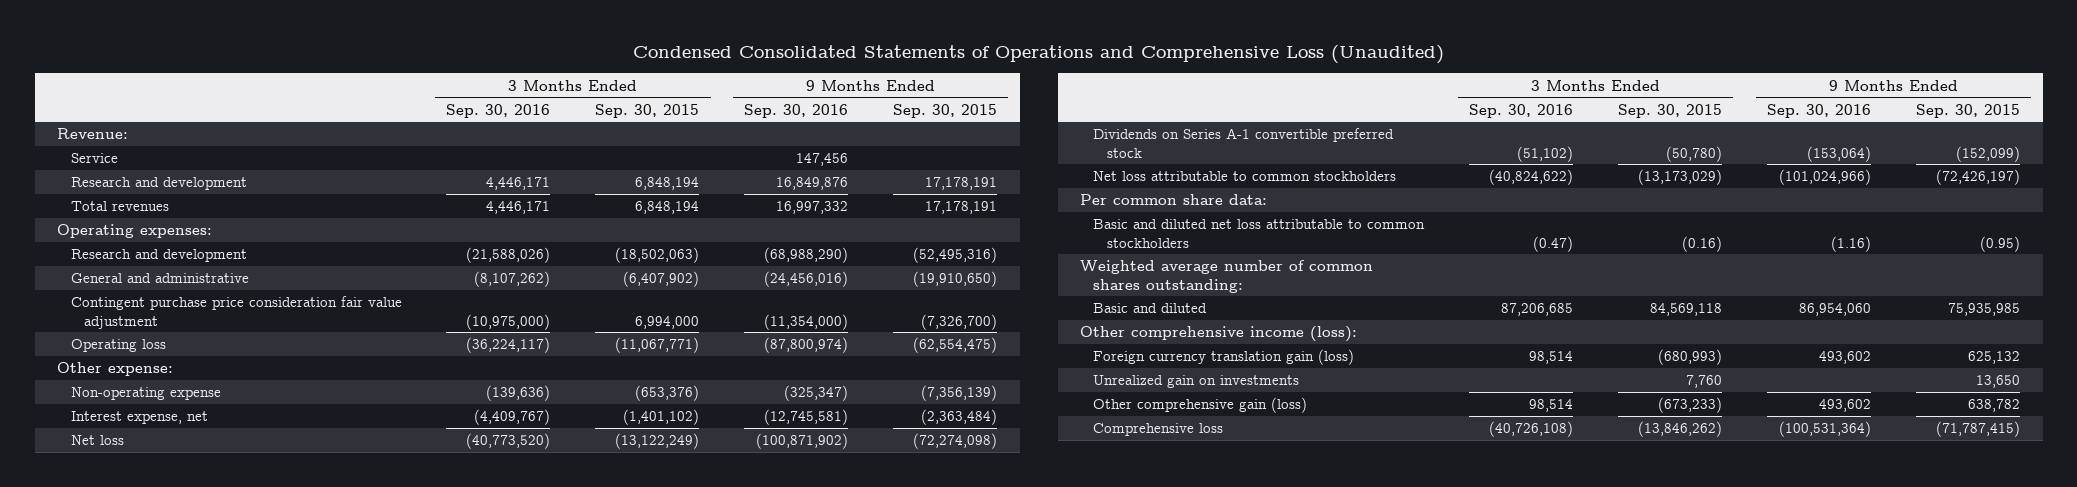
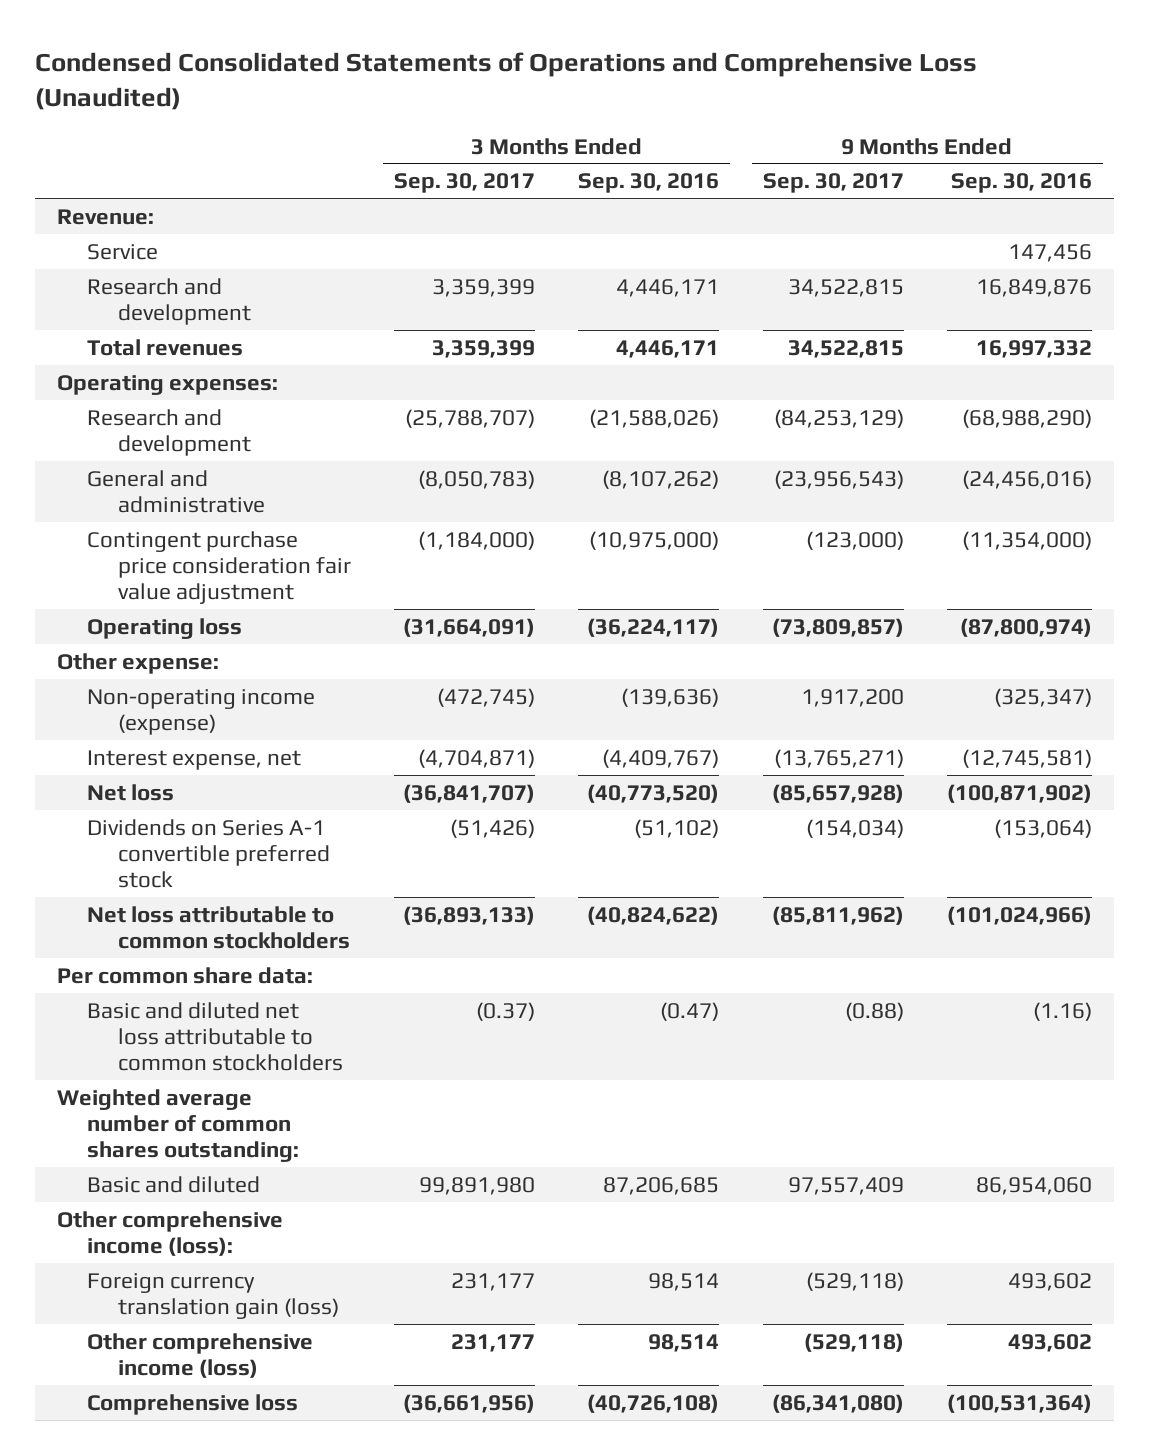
[595,103,700,118] Sep. 30, 2015 -> none
[893,103,998,118] Sep. 30, 2015 -> none
none -> [394,173,536,194] Sep. 30, 2017
none -> [762,173,904,194] Sep. 30, 2017
[70,387,221,401] Non-operating expense -> [87,688,316,736] Non-operating income (expense)
[1093,375,1300,389] Unrealized gain on investments -> none
[1093,397,1308,414] Other comprehensive gain (loss) -> [87,1332,314,1379] Other comprehensive income (loss)

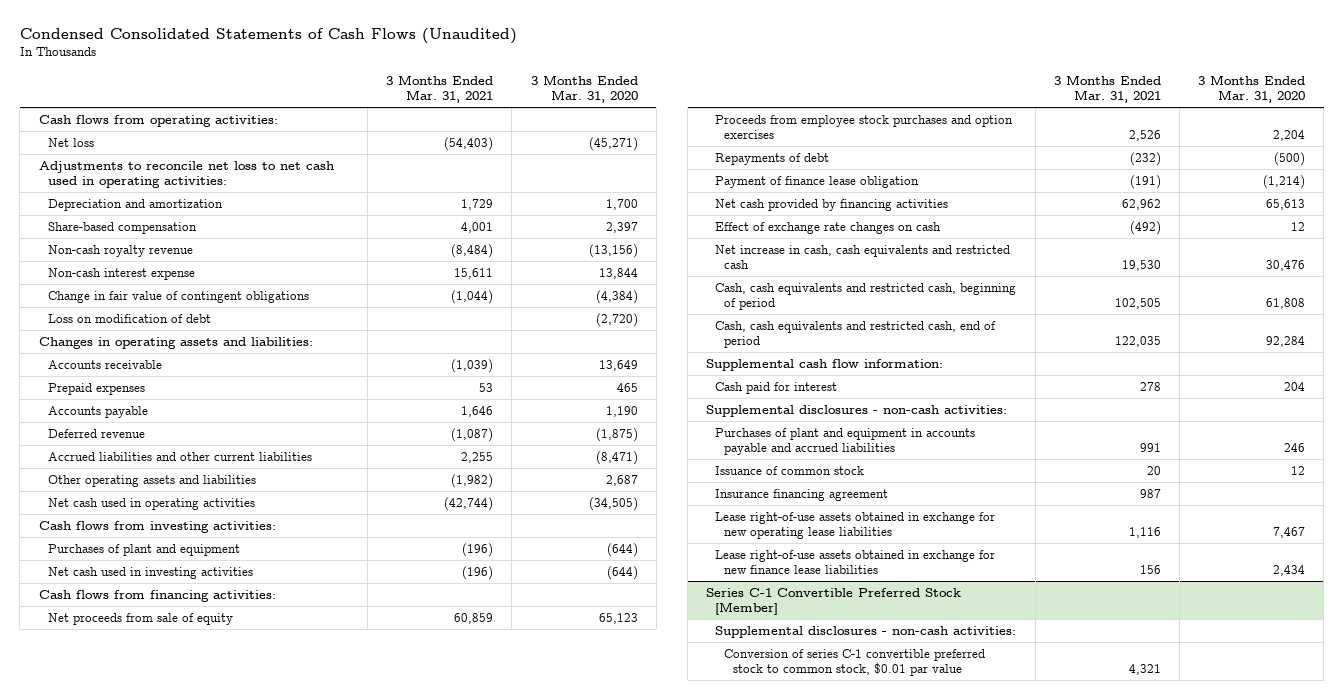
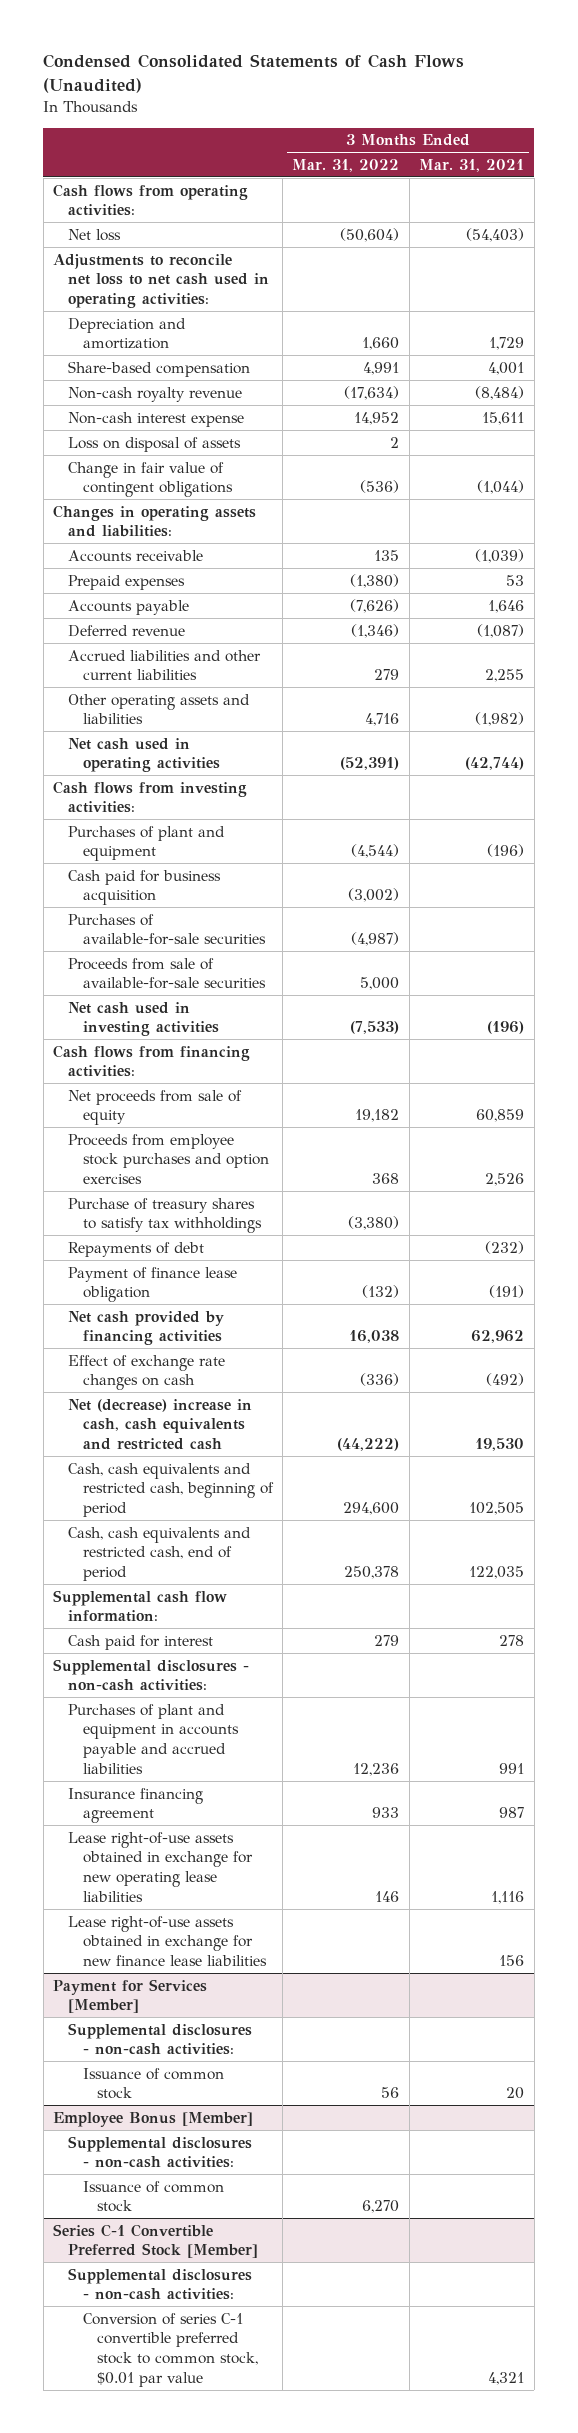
[530,74,638,103] 3 Months Ended Mar. 31, 2020 -> none
none -> [292,158,400,172] Mar. 31, 2022
none -> [67,436,241,452] Loss on disposal of assets
[47,313,211,323] Loss on modification of debt -> none
none -> [67,869,221,906] Cash paid for business acquisition
none -> [67,913,266,946] Purchases of available-for-sale securities
none -> [67,957,266,990] Proceeds from sale of available-for-sale securities
none -> [67,1197,262,1234] Purchase of treasury shares to satisfy tax withholdings
[715,244,1011,269] Net increase in cash, cash equivalents and restricted cash -> [67,1398,252,1451] Net (decrease) increase in cash, cash equivalents and restricted cash
[715,465,865,475] Issuance of common stock -> none
none -> [53,1978,208,2014] Payment for Services [Member]
none -> [67,2022,252,2056] Supplemental disclosures - non-cash activities:
none -> [82,2067,224,2100] Issuance of common stock
none -> [53,2111,254,2127] Employee Bonus [Member]
none -> [67,2135,252,2169] Supplemental disclosures - non-cash activities:
none -> [82,2180,224,2213] Issuance of common stock

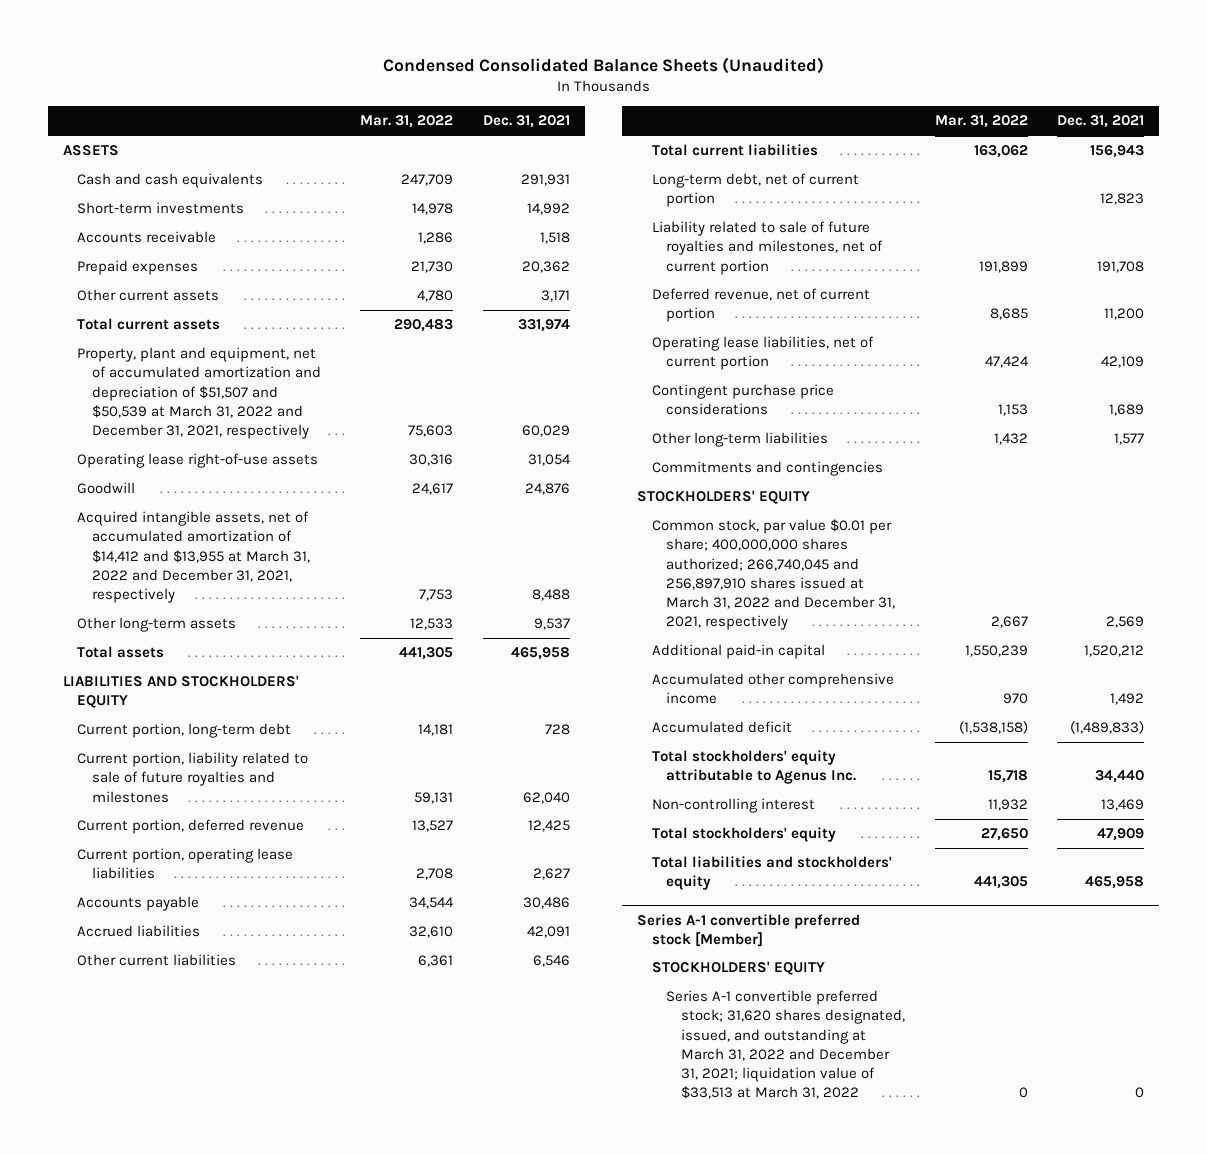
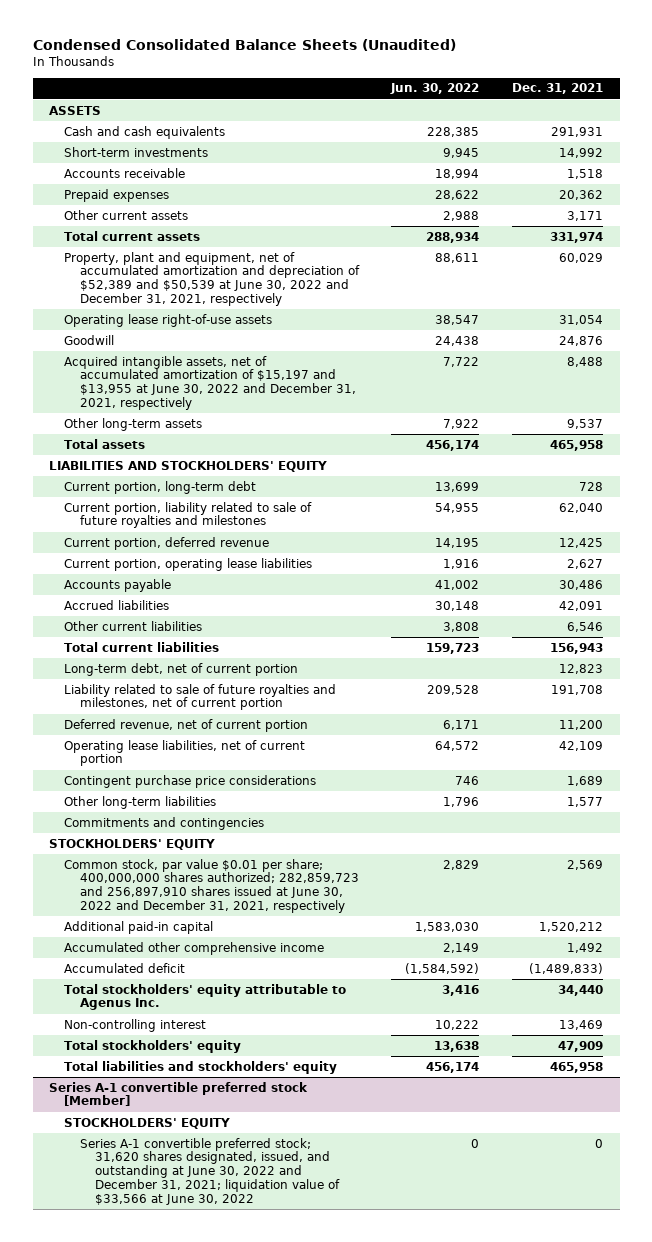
[360,115,454,129] Mar. 31, 2022 -> none
none -> [390,83,480,95] Jun. 30, 2022
[77,347,321,439] Property, plant and equipment, net of accumulated amortization and depreciation of $51,507 and $50,539 at March 31, 2022 and December 31, 2021, respectively -> [64,251,360,306] Property, plant and equipment, net of accumulated amortization and depreciation of $52,389 and $50,539 at June 30, 2022 and December 31, 2021, respectively
[77,511,310,603] Acquired intangible assets, net of accumulated amortization of $14,412 and $13,955 at March 31, 2022 and December 31, 2021, respectively -> [64,355,356,410] Acquired intangible assets, net of accumulated amortization of $15,197 and $13,955 at June 30, 2022 and December 31, 2021, respectively
[651,519,896,631] Common stock, par value $0.01 per share; 400,000,000 shares authorized; 266,740,045 and 256,897,910 shares issued at March 31, 2022 and December 31, 2021, respectively -> [64,858,359,913] Common stock, par value $0.01 per share; 400,000,000 shares authorized; 282,859,723 and 256,897,910 shares issued at June 30, 2022 and December 31, 2021, respectively
[666,990,905,1100] Series A-1 convertible preferred stock; 31,620 shares designated, issued, and outstanding at March 31, 2022 and December 31, 2021; liquidation value of $33,513 at March 31, 2022 -> [79,1137,340,1205] Series A-1 convertible preferred stock; 31,620 shares designated, issued, and outstanding at June 30, 2022 and December 31, 2021; liquidation value of $33,566 at June 30, 2022

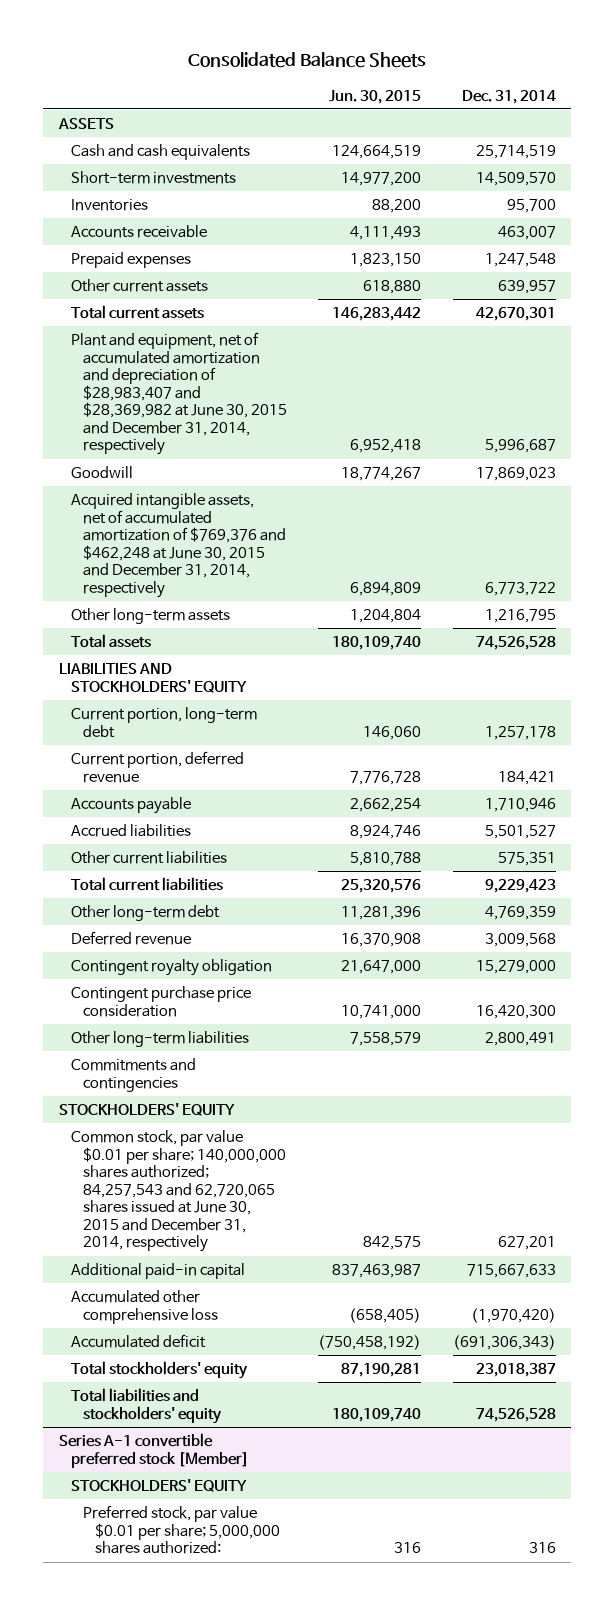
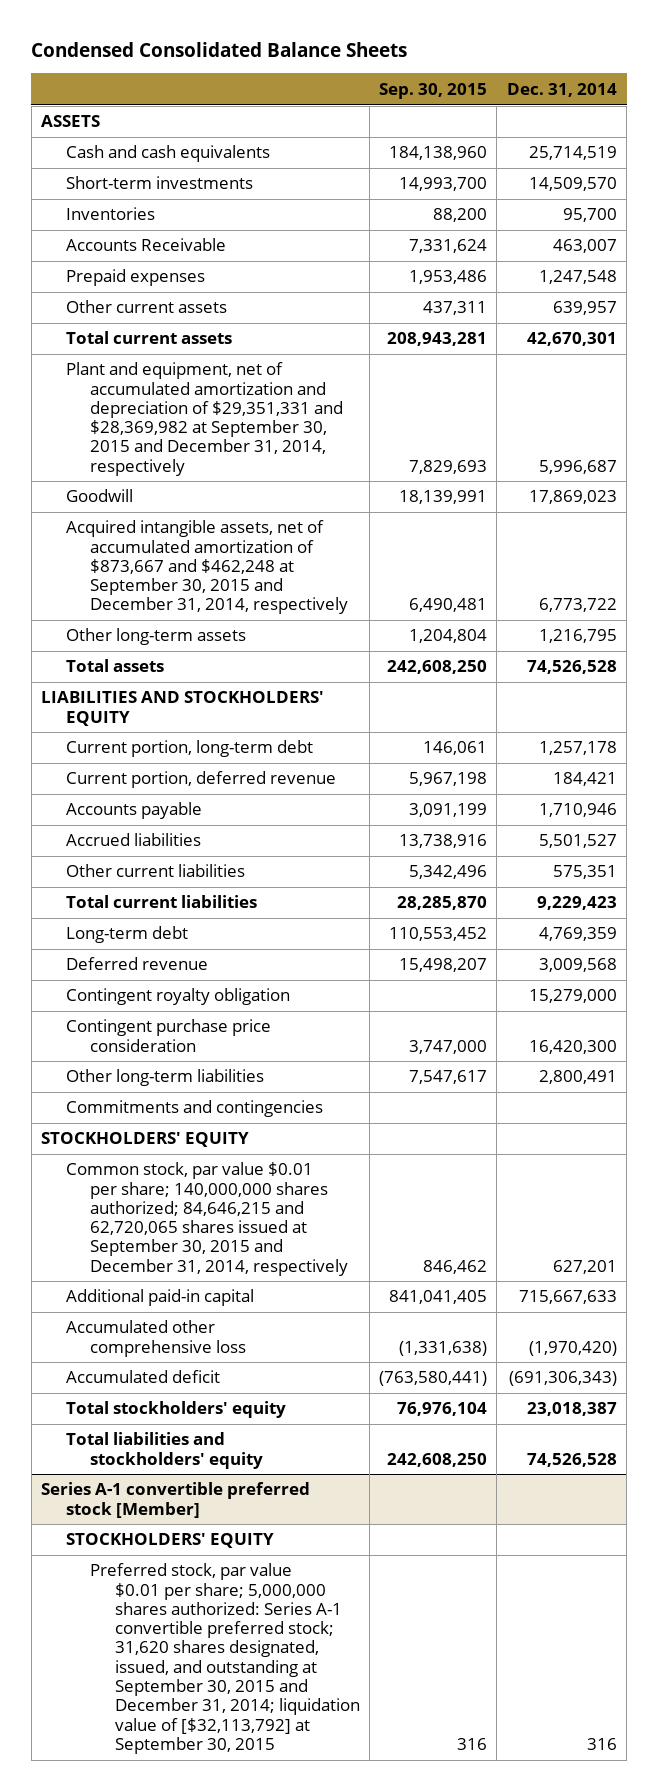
[188,52,427,69] Consolidated Balance Sheets -> [31,41,408,57] Condensed Consolidated Balance Sheets
[329,89,422,104] Jun. 30, 2015 -> none
none -> [379,82,488,99] Sep. 30, 2015
[70,225,207,239] Accounts receivable -> [65,238,226,252] Accounts Receivable
[70,332,287,456] Plant and equipment, net of accumulated amortization and depreciation of $28,983,407 and $28,369,982 at June 30, 2015 and December 31, 2014, respectively -> [65,362,344,476] Plant and equipment, net of accumulated amortization and depreciation of $29,351,331 and $28,369,982 at September 30, 2015 and December 31, 2014, respectively
[70,493,286,598] Acquired intangible assets, net of accumulated amortization of $769,376 and $462,248 at June 30, 2015 and December 31, 2014, respectively -> [65,520,349,615] Acquired intangible assets, net of accumulated amortization of $873,667 and $462,248 at September 30, 2015 and December 31, 2014, respectively
[70,905,220,922] Other long-term debt -> [65,926,188,944] Long-term debt
[70,1130,286,1253] Common stock, par value $0.01 per share; 140,000,000 shares authorized; 84,257,543 and 62,720,065 shares issued at June 30, 2015 and December 31, 2014, respectively -> [65,1162,349,1276] Common stock, par value $0.01 per share; 140,000,000 shares authorized; 84,646,215 and 62,720,065 shares issued at September 30, 2015 and December 31, 2014, respectively
[82,1505,280,1555] Preferred stock, par value $0.01 per share; 5,000,000 shares authorized: -> [90,1563,360,1754] Preferred stock, par value $0.01 per share; 5,000,000 shares authorized: Series A-1 convertible preferred stock; 31,620 shares designated, issued, and outstanding at September 30, 2015 and December 31, 2014; liquidation value of [$32,113,792] at September 30, 2015

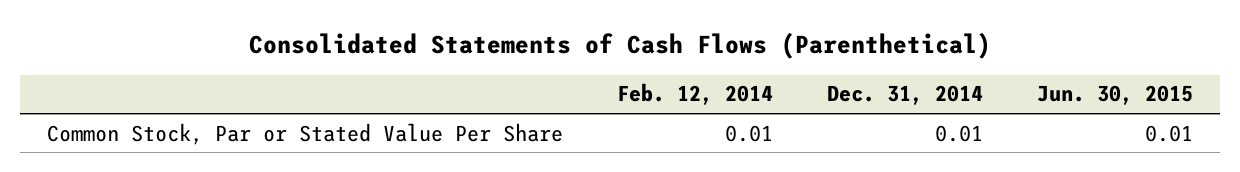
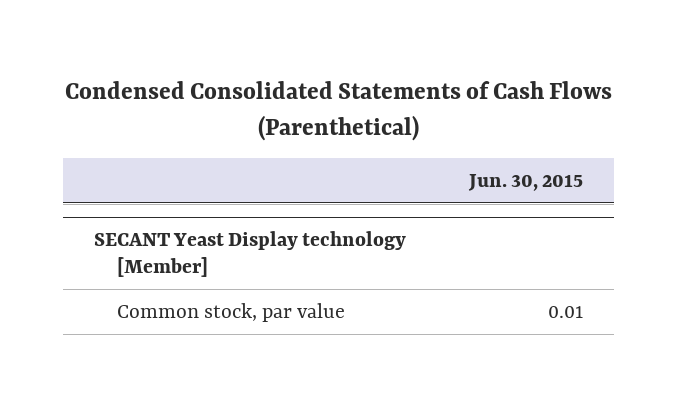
[249,32,992,60] Consolidated Statements of Cash Flows (Parenthetical) -> [64,80,612,141] Condensed Consolidated Statements of Cash Flows (Parenthetical)
[617,83,774,106] Feb. 12, 2014 -> none
[827,85,984,106] Dec. 31, 2014 -> none
none -> [94,231,407,278] SECANT Yeast Display technology [Member]
[47,122,564,145] Common Stock, Par or Stated Value Per Share -> [117,303,346,323] Common stock, par value

